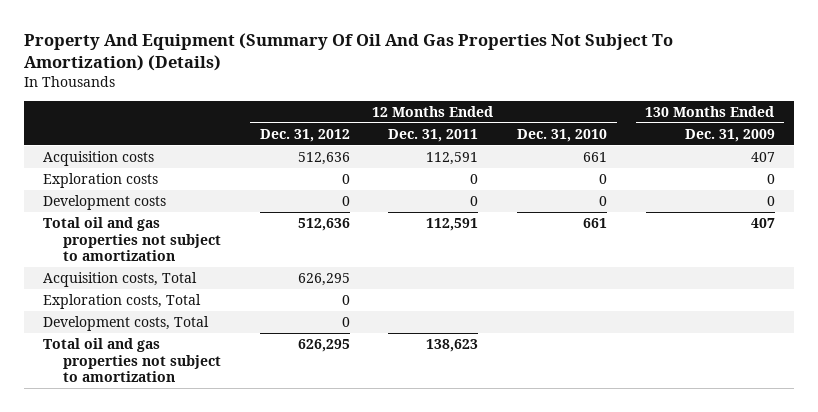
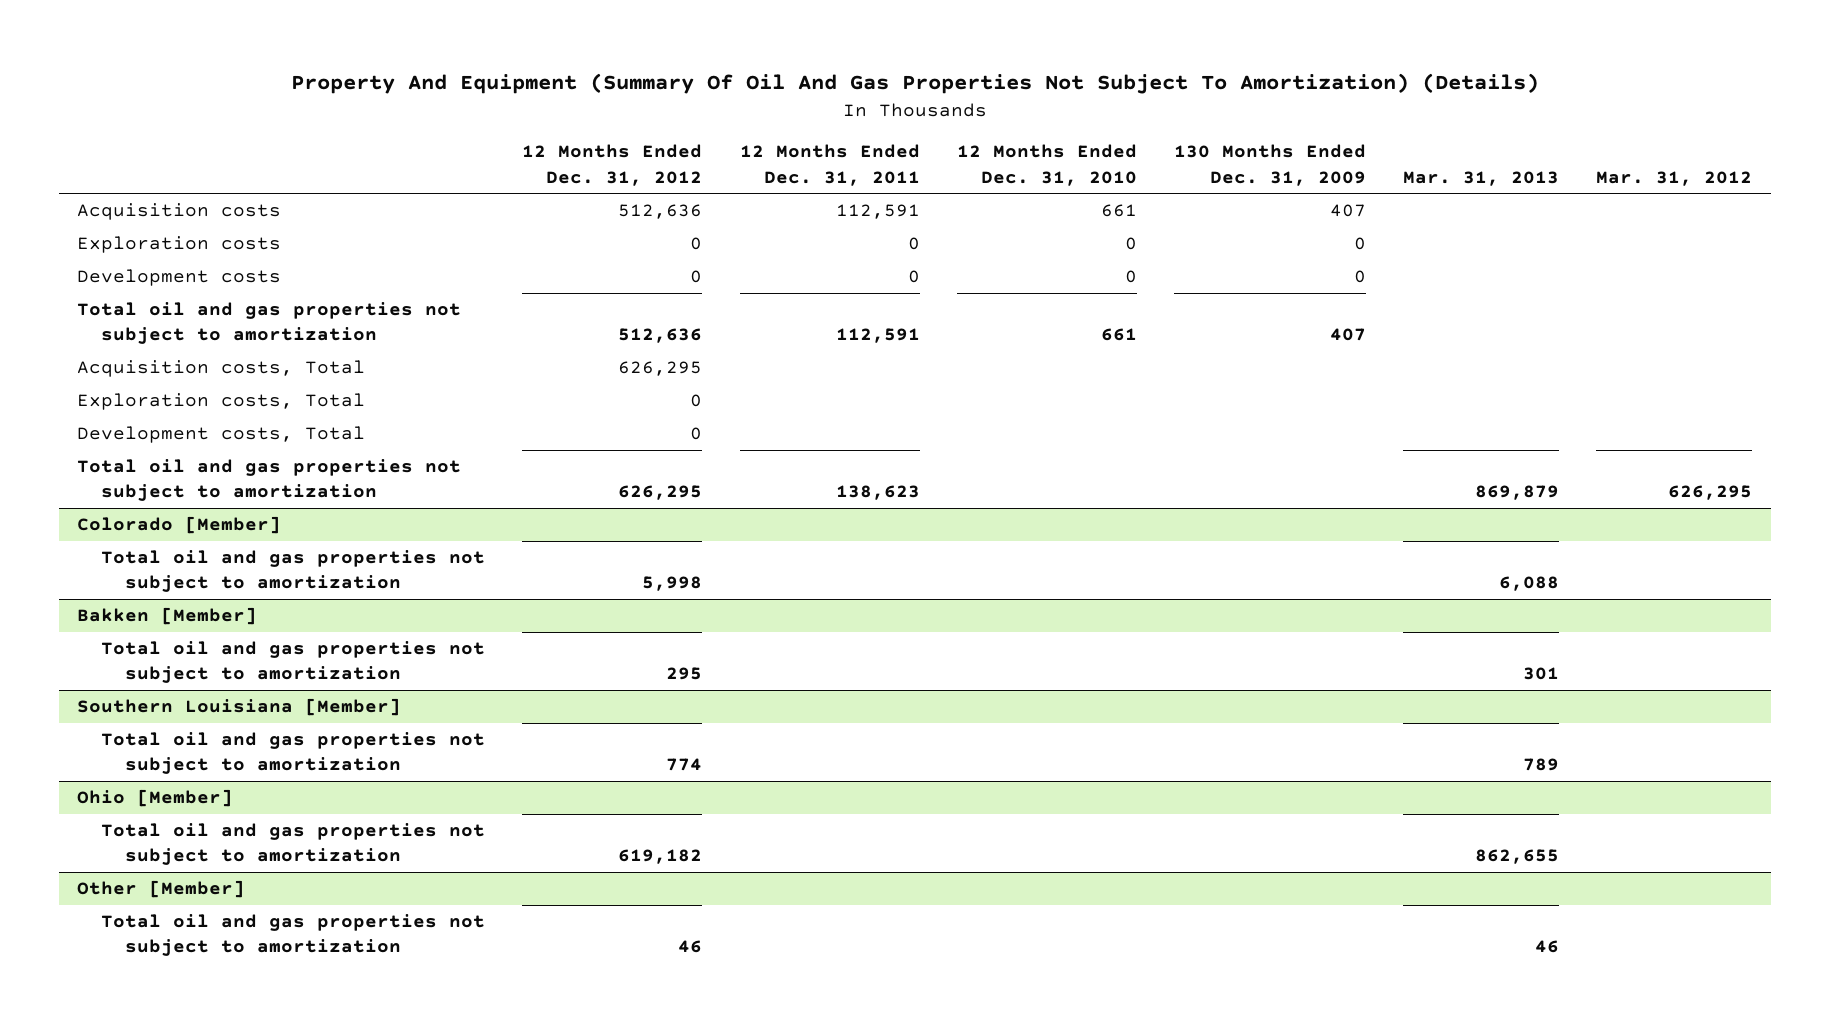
none -> [1403,170,1560,186] Mar. 31, 2013
none -> [1596,170,1753,186] Mar. 31, 2012
none -> [77,516,282,535] Colorado [Member]
none -> [101,550,486,593] Total oil and gas properties not subject to amortization
none -> [77,607,258,626] Bakken [Member]
none -> [101,641,486,684] Total oil and gas properties not subject to amortization
none -> [77,698,402,717] Southern Louisiana [Member]
none -> [101,732,486,775] Total oil and gas properties not subject to amortization
none -> [77,789,234,808] Ohio [Member]
none -> [101,823,486,866] Total oil and gas properties not subject to amortization
none -> [77,880,246,899] Other [Member]
none -> [101,914,486,957] Total oil and gas properties not subject to amortization

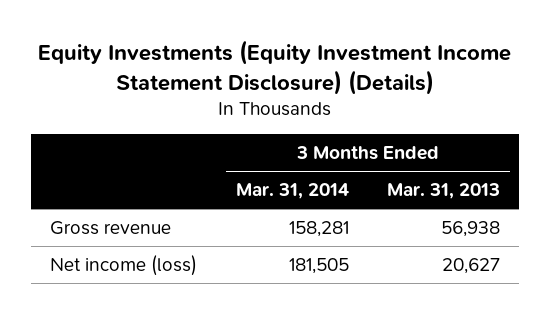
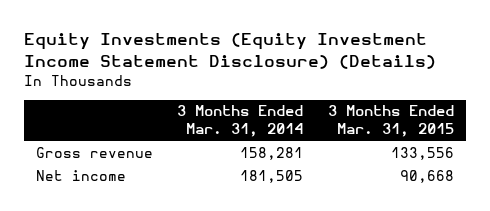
[387,183,501,200] Mar. 31, 2013 -> none
none -> [327,105,454,138] 3 Months Ended Mar. 31, 2015
[50,254,198,276] Net income (loss) -> [36,169,127,181] Net income

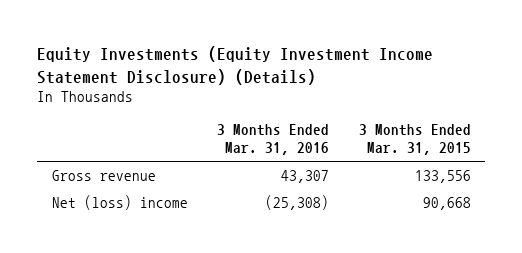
[177,105,304,138] 3 Months Ended Mar. 31, 2014 -> none
none -> [217,123,330,156] 3 Months Ended Mar. 31, 2016
[36,169,127,181] Net income -> [51,195,188,211] Net (loss) income

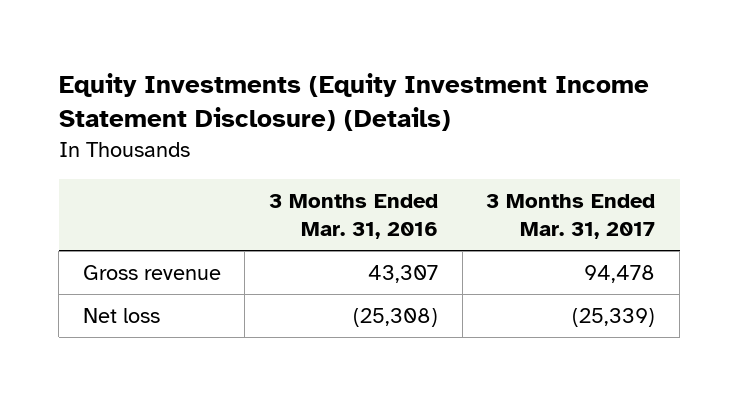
[358,123,471,156] 3 Months Ended Mar. 31, 2015 -> none
none -> [486,193,656,240] 3 Months Ended Mar. 31, 2017
[51,195,188,211] Net (loss) income -> [82,307,160,323] Net loss

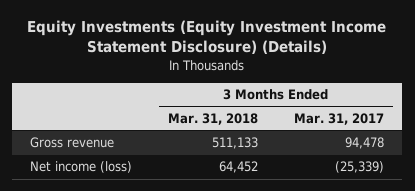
[269,193,439,240] 3 Months Ended Mar. 31, 2016 -> none
none -> [168,112,259,125] Mar. 31, 2018
[82,307,160,323] Net loss -> [30,161,133,174] Net income (loss)

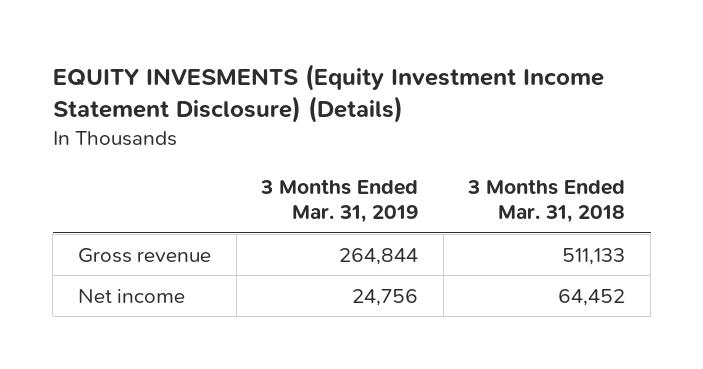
[27,20,387,55] Equity Investments (Equity Investment Income Statement Disclosure) (Details) -> [52,64,604,124] EQUITY INVESMENTS (Equity Investment Income Statement Disclosure) (Details)
[294,112,385,125] Mar. 31, 2017 -> none
none -> [260,178,419,224] 3 Months Ended Mar. 31, 2019
[30,161,133,174] Net income (loss) -> [77,288,185,303] Net income

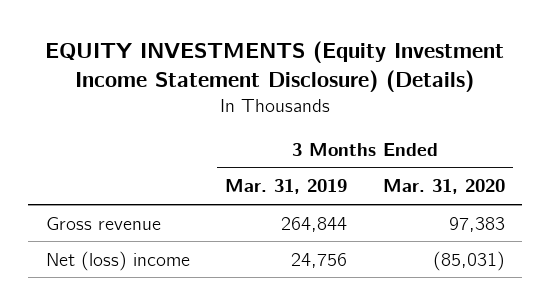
[52,64,604,124] EQUITY INVESMENTS (Equity Investment Income Statement Disclosure) (Details) -> [45,40,505,93] EQUITY INVESTMENTS (Equity Investment Income Statement Disclosure) (Details)
[467,178,626,224] 3 Months Ended Mar. 31, 2018 -> none
none -> [382,179,505,195] Mar. 31, 2020
[77,288,185,303] Net income -> [46,250,191,271] Net (loss) income

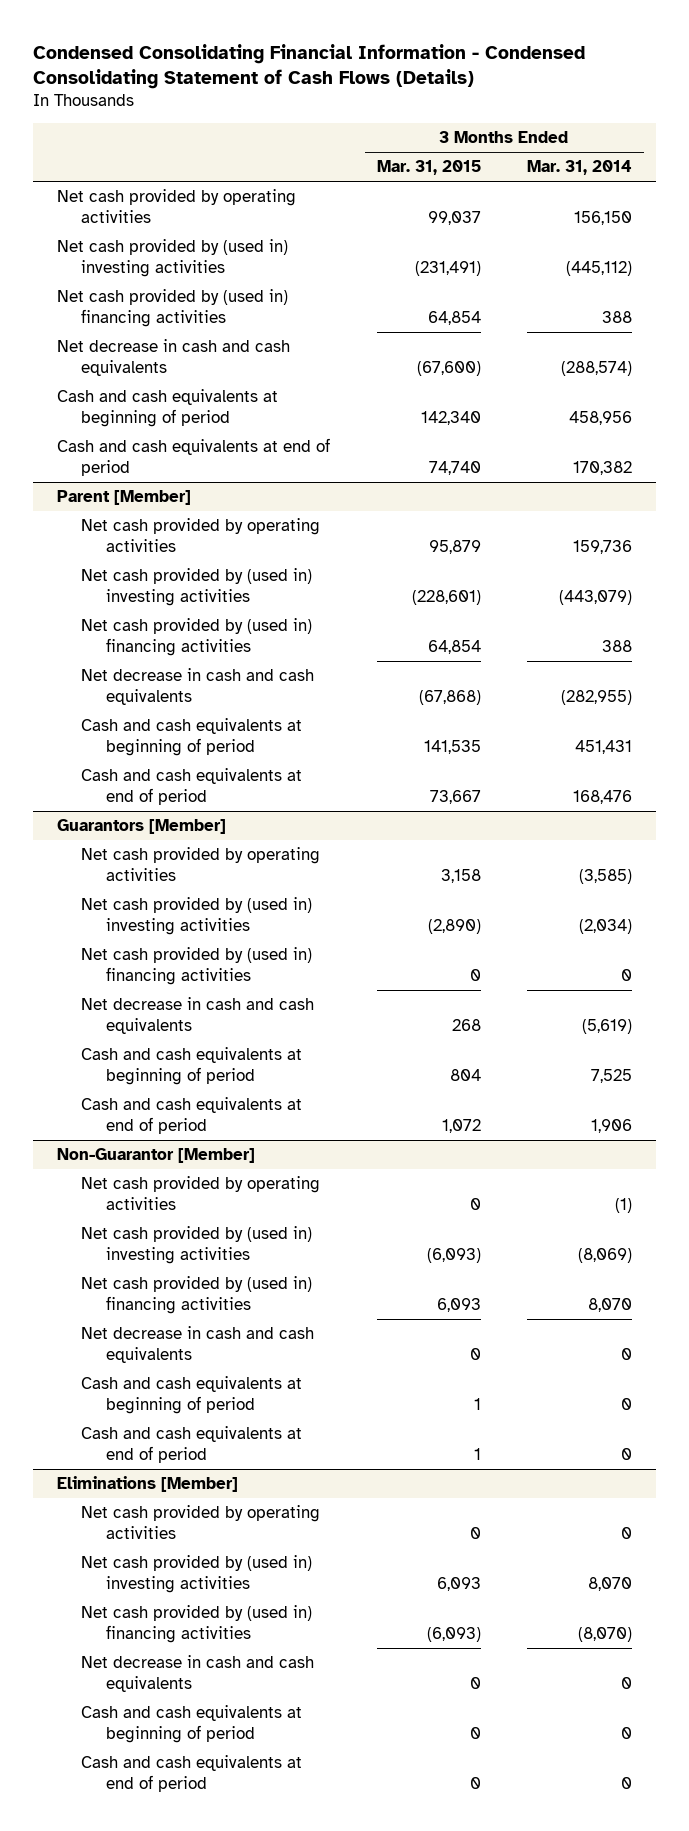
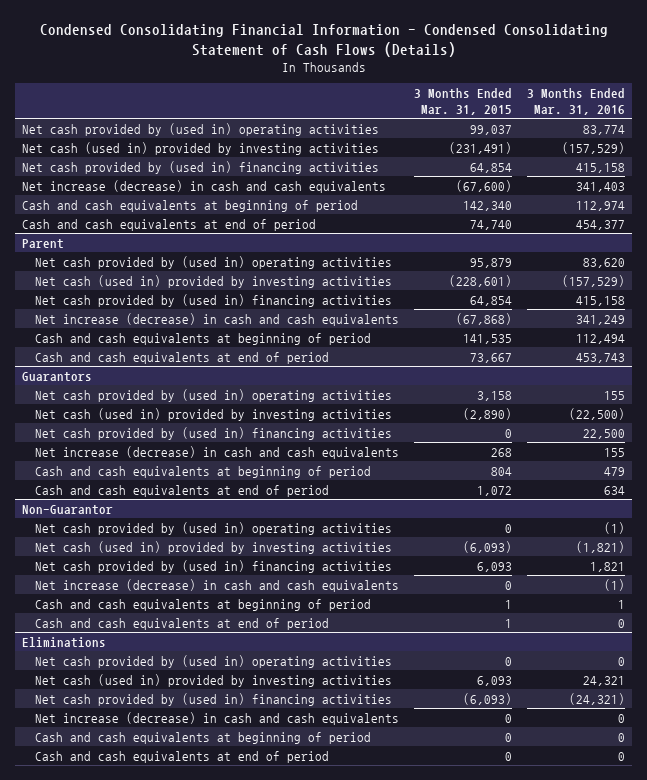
[527,160,633,176] Mar. 31, 2014 -> none
none -> [526,88,625,115] 3 Months Ended Mar. 31, 2016
[56,189,296,224] Net cash provided by operating activities -> [22,122,380,136] Net cash provided by (used in) operating activities
[56,239,288,278] Net cash provided by (used in) investing activities -> [22,141,380,155] Net cash (used in) provided by investing activities
[56,339,290,377] Net decrease in cash and cash equivalents -> [22,179,387,193] Net increase (decrease) in cash and cash equivalents
[56,490,191,506] Parent [Member] -> [22,238,65,249] Parent
[81,518,321,553] Net cash provided by operating activities -> [34,255,392,269] Net cash provided by (used in) operating activities
[81,568,313,607] Net cash provided by (used in) investing activities -> [34,274,392,288] Net cash (used in) provided by investing activities
[81,668,315,706] Net decrease in cash and cash equivalents -> [34,312,399,326] Net increase (decrease) in cash and cash equivalents
[56,819,226,835] Guarantors [Member] -> [22,371,93,382] Guarantors
[81,847,321,882] Net cash provided by operating activities -> [34,388,392,402] Net cash provided by (used in) operating activities
[81,897,313,936] Net cash provided by (used in) investing activities -> [34,407,392,421] Net cash (used in) provided by investing activities
[81,997,315,1035] Net decrease in cash and cash equivalents -> [34,445,399,459] Net increase (decrease) in cash and cash equivalents
[56,1148,255,1164] Non-Guarantor [Member] -> [22,504,114,515] Non-Guarantor
[81,1176,321,1211] Net cash provided by operating activities -> [34,521,392,535] Net cash provided by (used in) operating activities
[81,1226,313,1265] Net cash provided by (used in) investing activities -> [34,540,392,554] Net cash (used in) provided by investing activities
[81,1326,315,1364] Net decrease in cash and cash equivalents -> [34,578,399,592] Net increase (decrease) in cash and cash equivalents
[56,1476,238,1493] Eliminations [Member] -> [22,636,107,648] Eliminations
[81,1505,321,1540] Net cash provided by operating activities -> [34,654,392,668] Net cash provided by (used in) operating activities
[81,1555,313,1594] Net cash provided by (used in) investing activities -> [34,673,392,687] Net cash (used in) provided by investing activities
[81,1655,315,1693] Net decrease in cash and cash equivalents -> [34,711,399,725] Net increase (decrease) in cash and cash equivalents

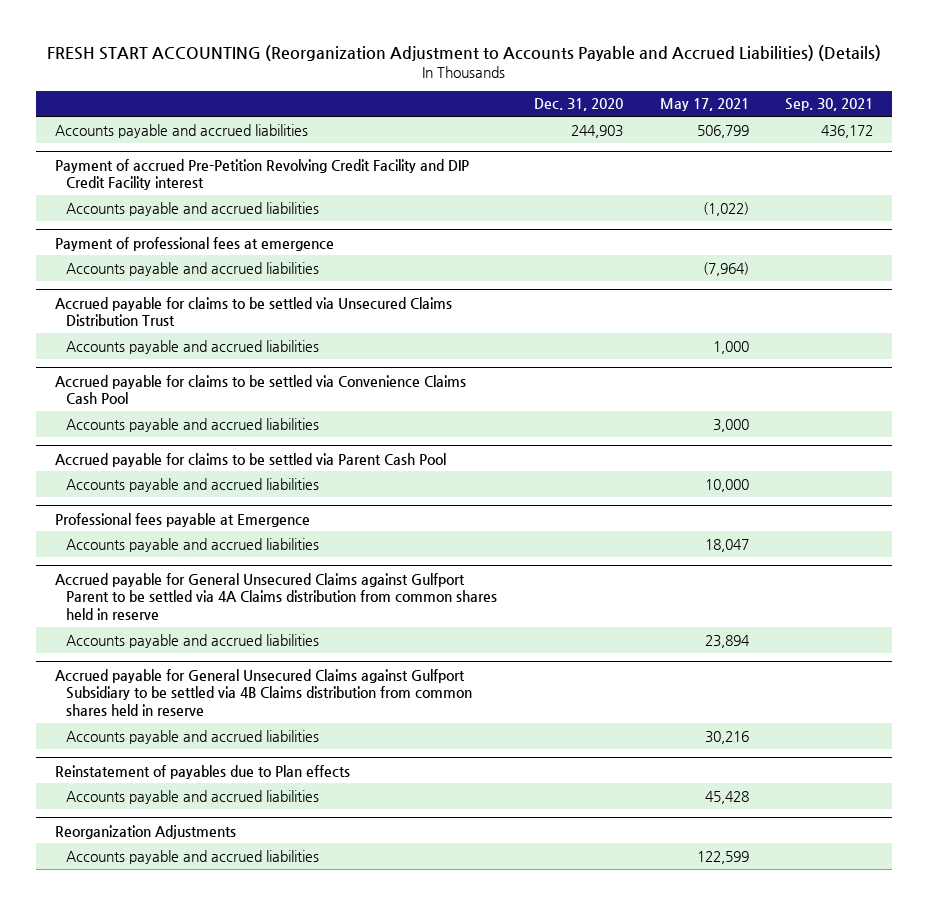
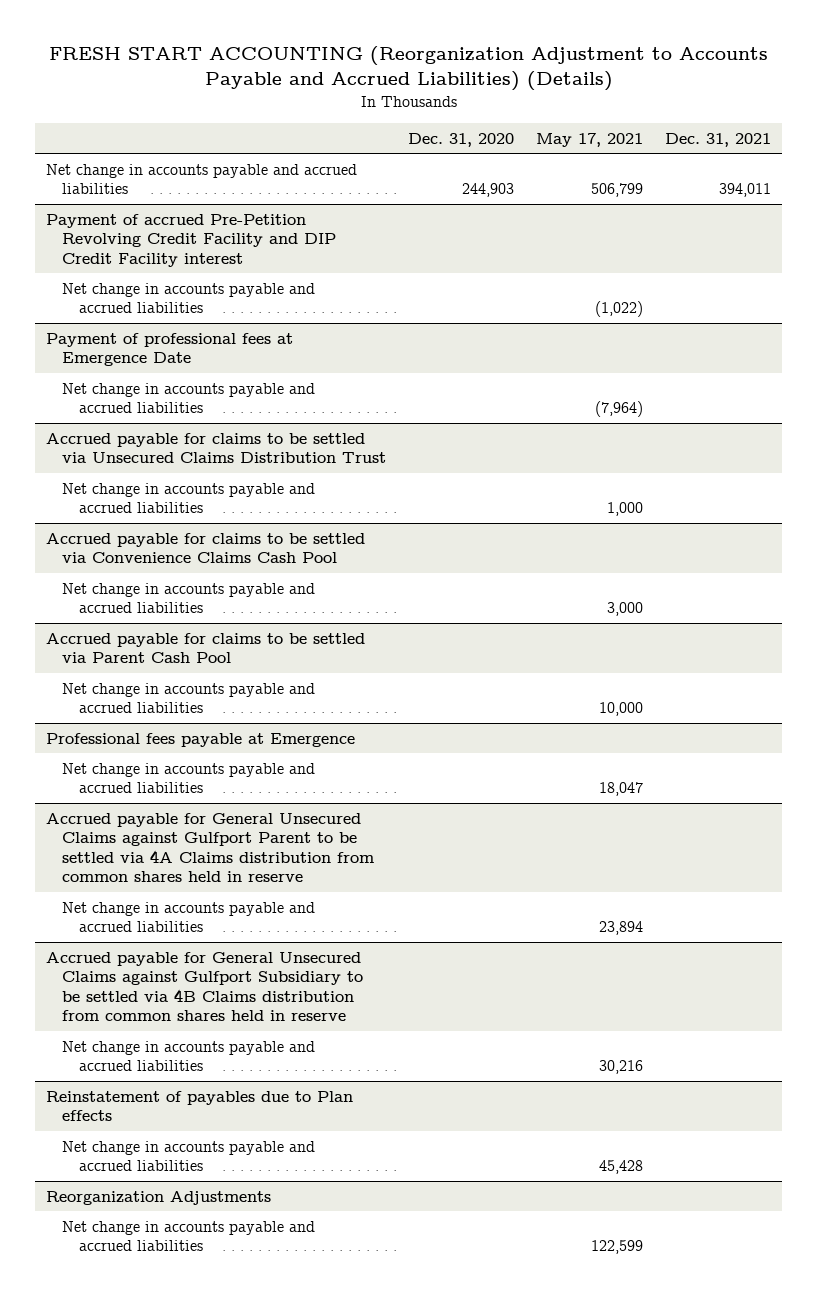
[785,98,874,112] Sep. 30, 2021 -> none
none -> [665,132,772,147] Dec. 31, 2021
[54,123,308,138] Accounts payable and accrued liabilities -> [46,163,358,195] Net change in accounts payable and accrued liabilities
[66,201,320,216] Accounts payable and accrued liabilities -> [62,282,316,314] Net change in accounts payable and accrued liabilities
[54,236,334,251] Payment of professional fees at emergence -> [46,332,294,367] Payment of professional fees at Emergence Date
[66,261,320,276] Accounts payable and accrued liabilities -> [62,382,316,414] Net change in accounts payable and accrued liabilities
[66,339,320,354] Accounts payable and accrued liabilities -> [62,482,316,514] Net change in accounts payable and accrued liabilities
[66,417,320,432] Accounts payable and accrued liabilities -> [62,582,316,614] Net change in accounts payable and accrued liabilities
[66,477,320,492] Accounts payable and accrued liabilities -> [62,682,316,714] Net change in accounts payable and accrued liabilities
[66,537,320,552] Accounts payable and accrued liabilities -> [62,762,316,794] Net change in accounts payable and accrued liabilities
[66,633,320,648] Accounts payable and accrued liabilities -> [62,901,316,933] Net change in accounts payable and accrued liabilities
[66,729,320,744] Accounts payable and accrued liabilities -> [62,1040,316,1072] Net change in accounts payable and accrued liabilities
[66,789,320,804] Accounts payable and accrued liabilities -> [62,1140,316,1172] Net change in accounts payable and accrued liabilities
[66,849,320,864] Accounts payable and accrued liabilities -> [62,1220,316,1252] Net change in accounts payable and accrued liabilities

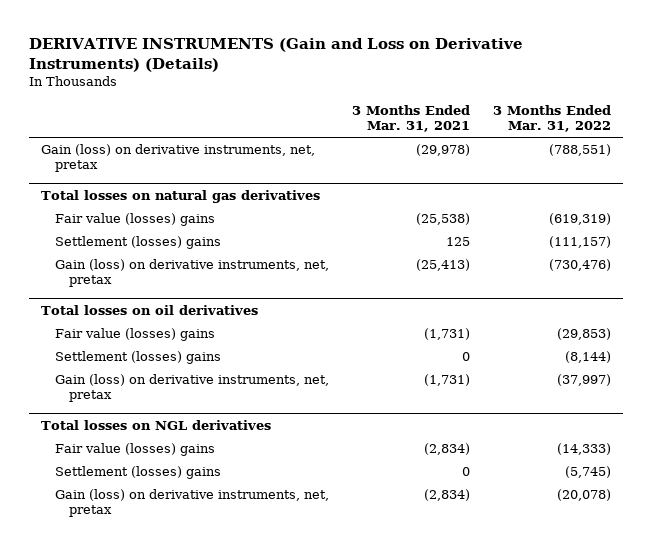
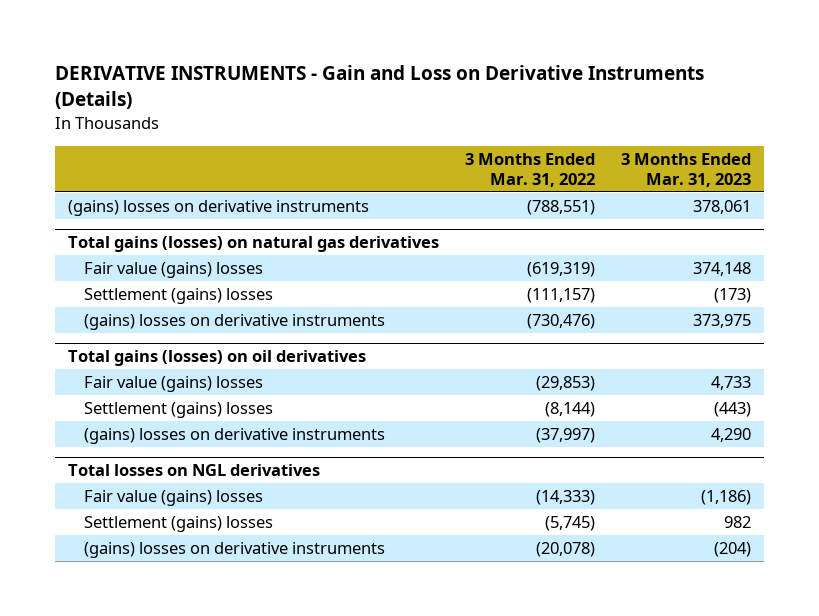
[28,37,523,72] DERIVATIVE INSTRUMENTS (Gain and Loss on Derivative Instruments) (Details) -> [54,65,704,110] DERIVATIVE INSTRUMENTS - Gain and Loss on Derivative Instruments (Details)
[351,105,470,133] 3 Months Ended Mar. 31, 2021 -> none
none -> [621,152,752,187] 3 Months Ended Mar. 31, 2023
[40,144,315,173] Gain (loss) on derivative instruments, net, pretax -> [67,199,369,216] (gains) losses on derivative instruments
[40,189,320,203] Total losses on natural gas derivatives -> [67,236,439,253] Total gains (losses) on natural gas derivatives
[54,213,215,227] Fair value (losses) gains -> [83,261,263,278] Fair value (gains) losses
[54,236,221,250] Settlement (losses) gains -> [83,287,273,304] Settlement (gains) losses
[54,259,329,288] Gain (loss) on derivative instruments, net, pretax -> [83,313,385,330] (gains) losses on derivative instruments
[40,304,258,315] Total losses on oil derivatives -> [67,350,366,367] Total gains (losses) on oil derivatives
[54,328,215,342] Fair value (losses) gains -> [83,375,263,392] Fair value (gains) losses
[54,351,221,365] Settlement (losses) gains -> [83,401,273,418] Settlement (gains) losses
[54,374,329,403] Gain (loss) on derivative instruments, net, pretax -> [83,427,385,444] (gains) losses on derivative instruments
[54,443,215,457] Fair value (losses) gains -> [83,489,263,506] Fair value (gains) losses
[54,466,221,480] Settlement (losses) gains -> [83,515,273,532] Settlement (gains) losses
[54,489,329,518] Gain (loss) on derivative instruments, net, pretax -> [83,541,385,558] (gains) losses on derivative instruments

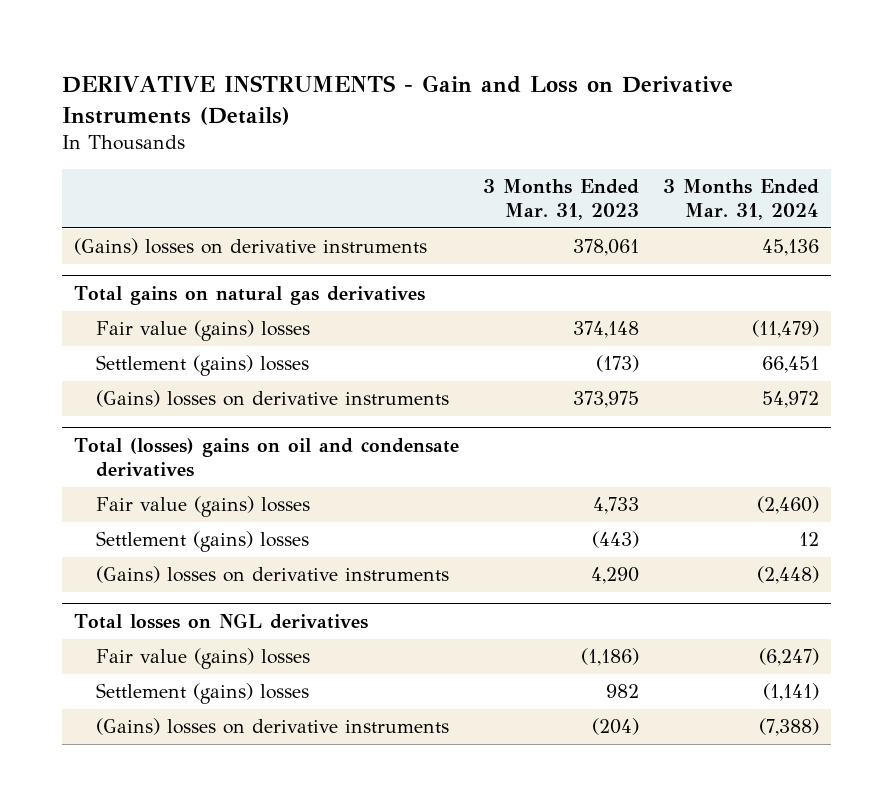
[464,152,595,187] 3 Months Ended Mar. 31, 2022 -> none
none -> [662,179,819,220] 3 Months Ended Mar. 31, 2024
[67,199,369,216] (gains) losses on derivative instruments -> [73,238,427,256] (Gains) losses on derivative instruments
[67,236,439,253] Total gains (losses) on natural gas derivatives -> [73,286,425,306] Total gains on natural gas derivatives
[83,313,385,330] (gains) losses on derivative instruments -> [95,390,449,408] (Gains) losses on derivative instruments
[67,350,366,367] Total gains (losses) on oil derivatives -> [73,438,459,477] Total (losses) gains on oil and condensate derivatives
[83,427,385,444] (gains) losses on derivative instruments -> [95,566,449,584] (Gains) losses on derivative instruments
[83,541,385,558] (gains) losses on derivative instruments -> [95,718,449,736] (Gains) losses on derivative instruments

